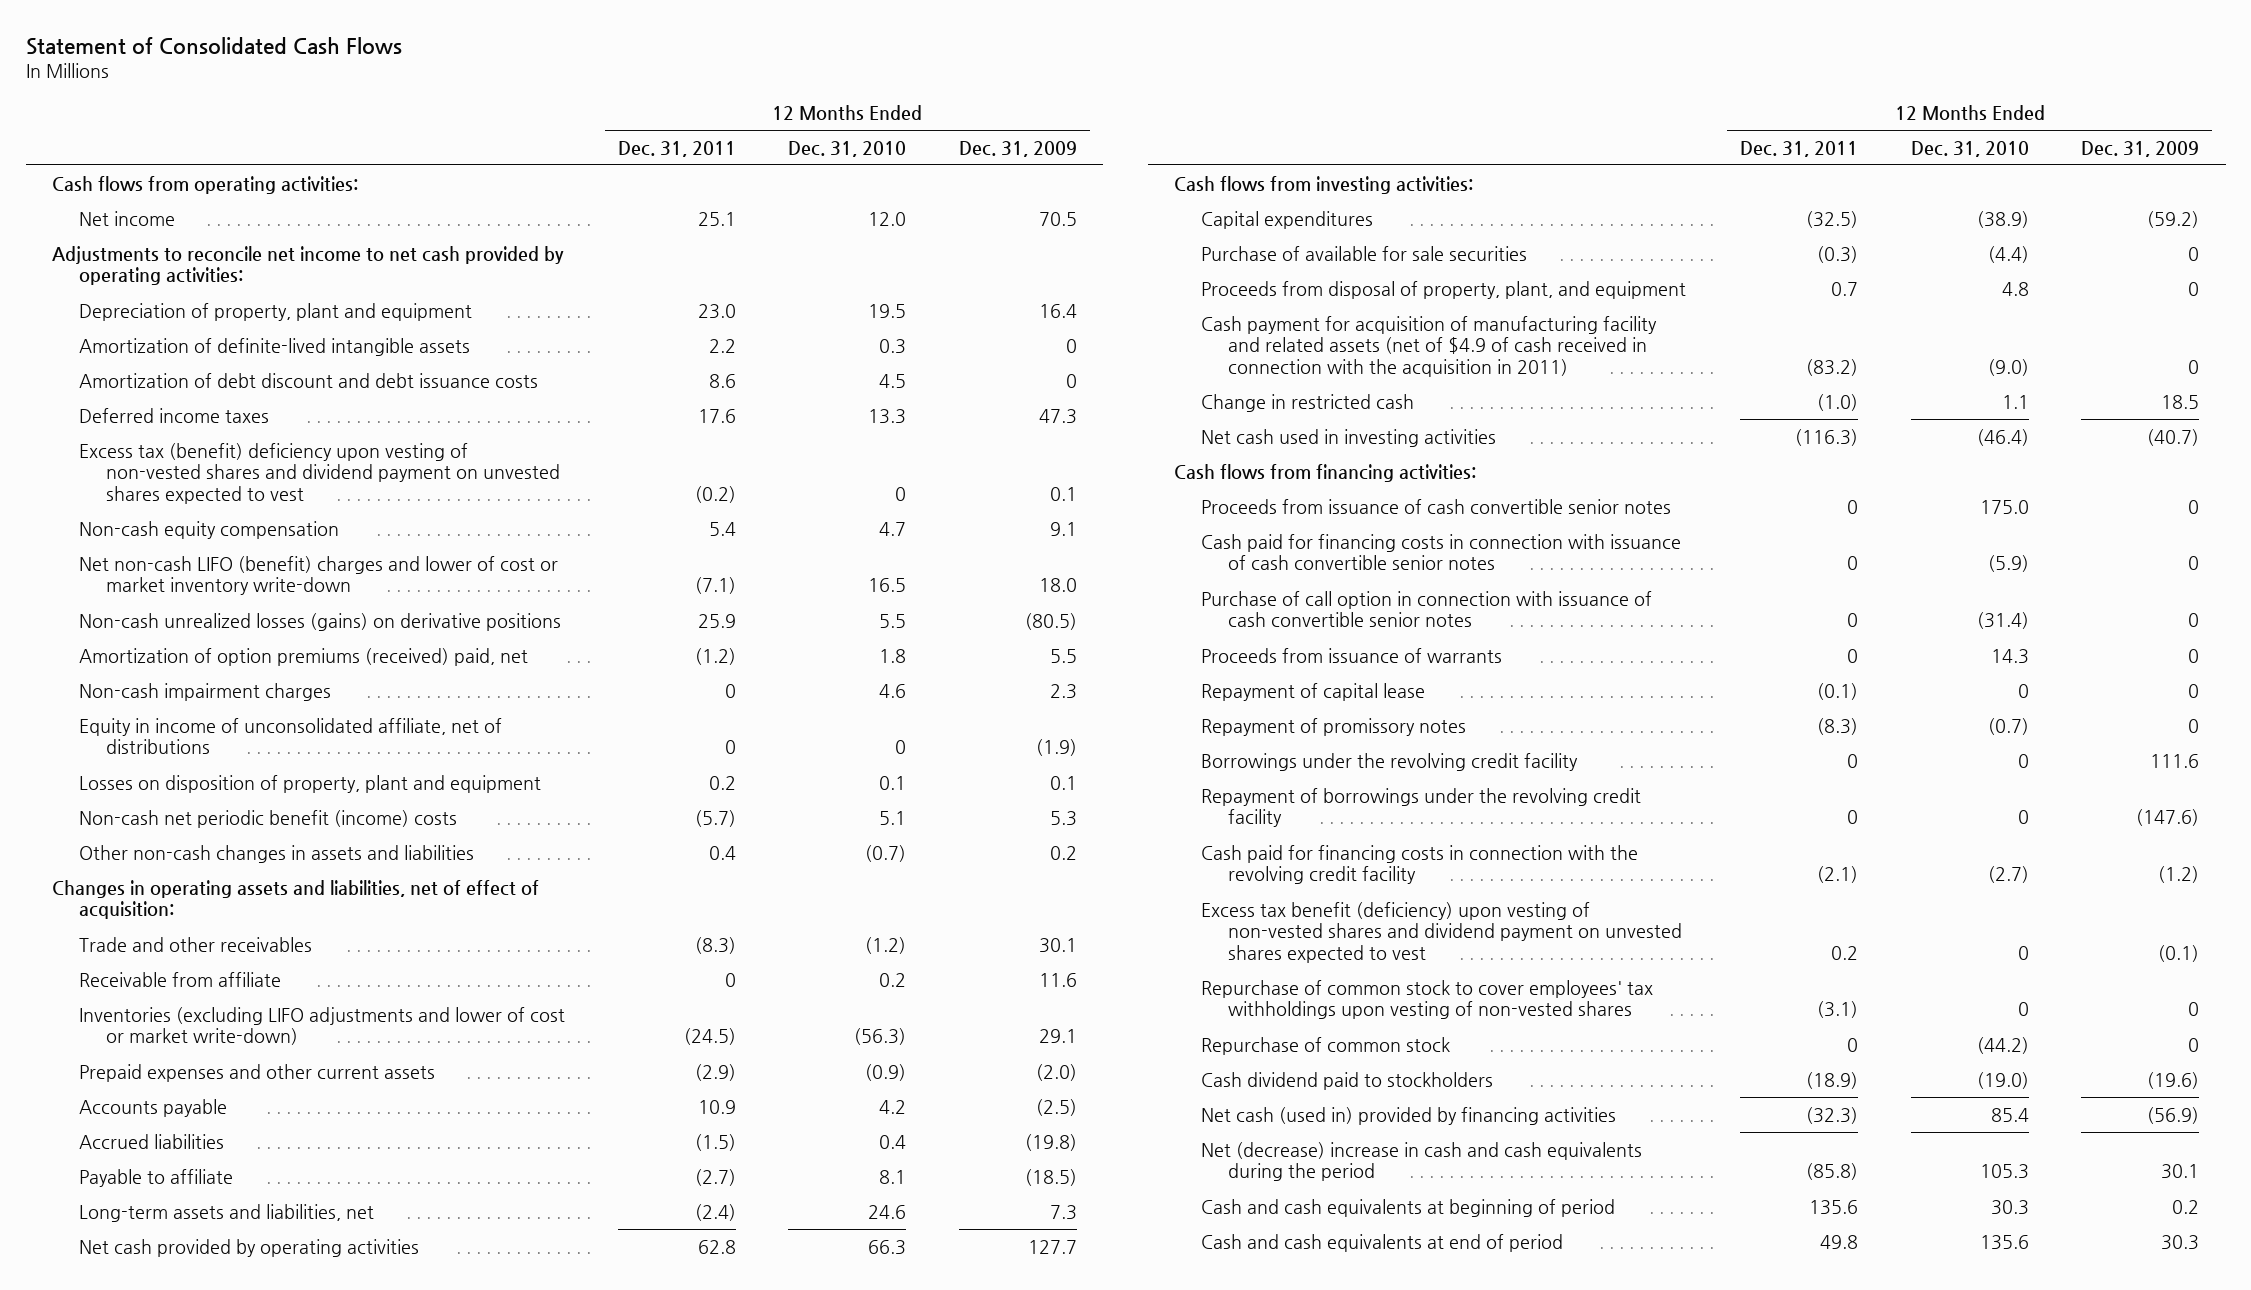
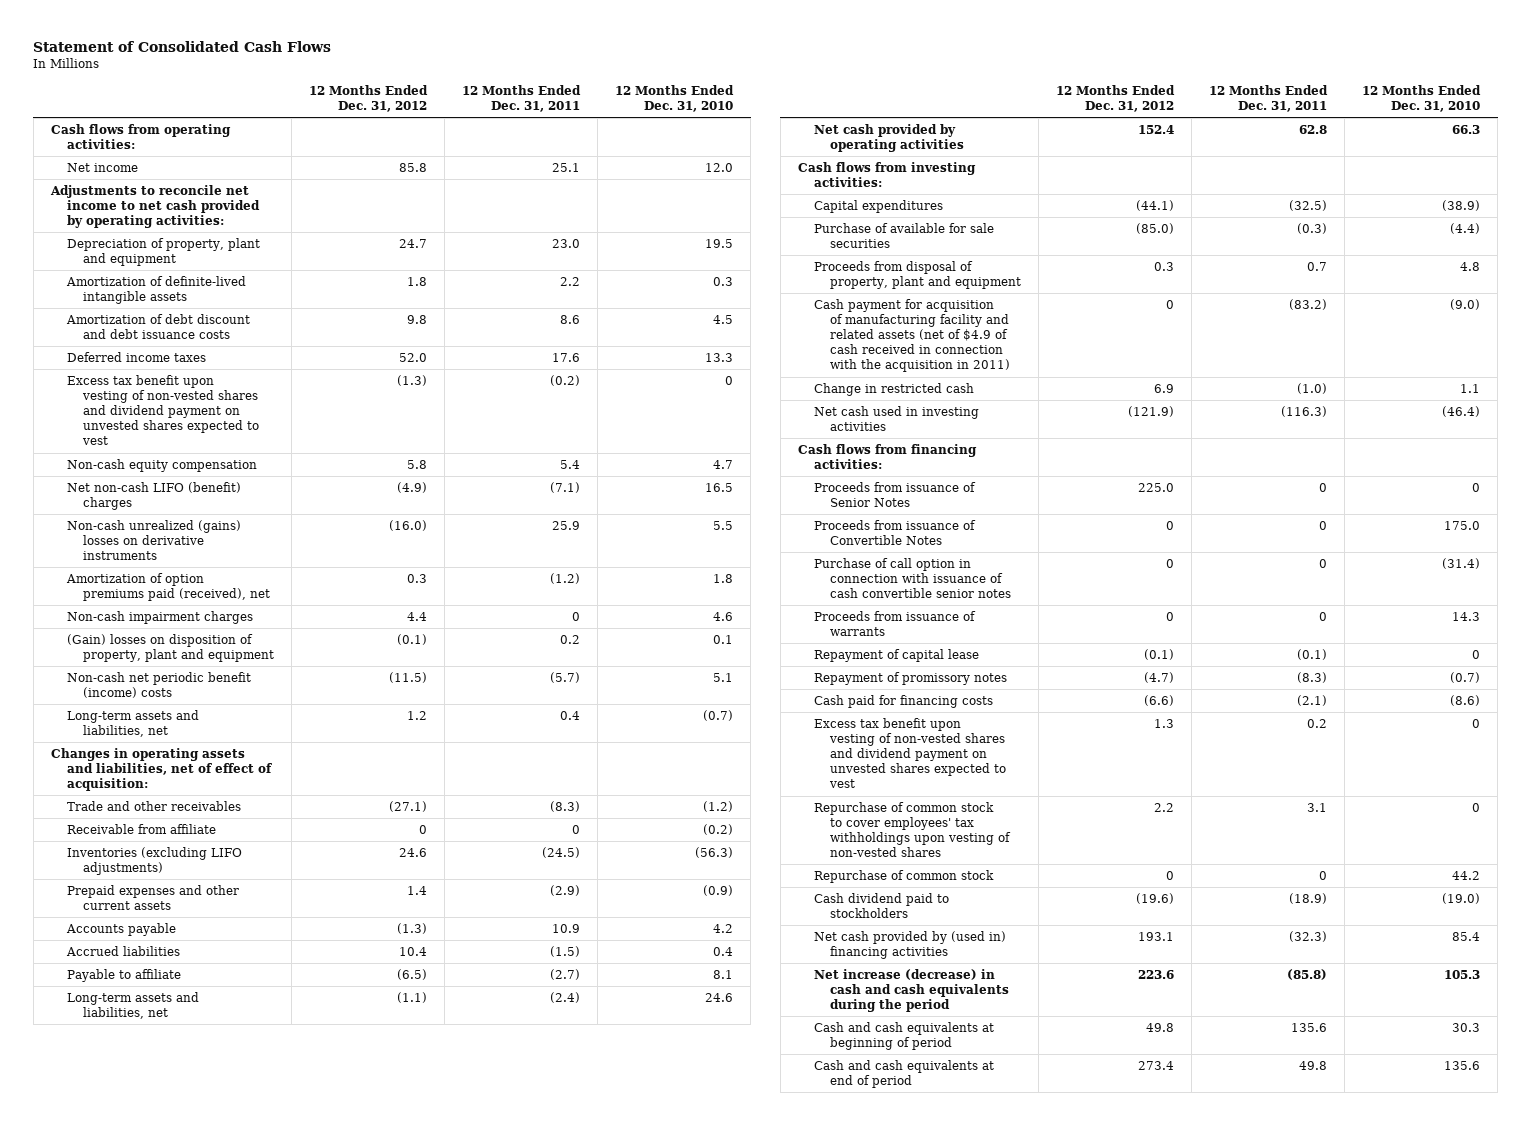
[958,140,1077,157] Dec. 31, 2009 -> none
none -> [308,85,428,113] 12 Months Ended Dec. 31, 2012
[79,442,561,505] Excess tax (benefit) deficiency upon vesting of non-vested shares and dividend payment on unvested shares expected to vest -> [66,374,259,446] Excess tax benefit upon vesting of non-vested shares and dividend payment on unvested shares expected to vest
[79,555,559,596] Net non-cash LIFO (benefit) charges and lower of cost or market inventory write-down -> [66,481,241,510] Net non-cash LIFO (benefit) charges
[79,612,562,631] Non-cash unrealized losses (gains) on derivative positions -> [66,519,241,561] Non-cash unrealized (gains) losses on derivative instruments
[79,647,529,666] Amortization of option premiums (received) paid, net -> [65,572,270,601] Amortization of option premiums paid (received), net
[79,717,503,755] Equity in income of unconsolidated affiliate, net of distributions -> none
[79,774,542,793] Losses on disposition of property, plant and equipment -> [66,633,274,662] (Gain) losses on disposition of property, plant and equipment
[79,844,475,863] Other non-cash changes in assets and liabilities -> [66,709,199,737] Long-term assets and liabilities, net
[879,972,907,987] 0.2 -> [703,823,734,835] (0.2)
[79,1006,566,1046] Inventories (excluding LIFO adjustments and lower of cost or market write-down) -> [66,846,242,875] Inventories (excluding LIFO adjustments)
[1201,280,1687,299] Proceeds from disposal of property, plant, and equipment -> [813,260,1021,289] Proceeds from disposal of property, plant and equipment
[1201,533,1682,571] Cash paid for financing costs in connection with issuance of cash convertible senior notes -> none
none -> [813,481,976,507] Proceeds from issuance of Senior Notes
[1201,498,1672,514] Proceeds from issuance of cash convertible senior notes -> [813,519,976,545] Proceeds from issuance of Convertible Notes
[1201,752,1579,771] Borrowings under the revolving credit facility -> none
[1201,787,1642,828] Repayment of borrowings under the revolving credit facility -> none
[1201,844,1639,885] Cash paid for financing costs in connection with the revolving credit facility -> [813,694,993,708] Cash paid for financing costs
[1987,866,2029,884] (2.7) -> [1450,694,1481,706] (8.6)
[1201,901,1683,964] Excess tax benefit (deficiency) upon vesting of non-vested shares and dividend payment on unvested shares expected to vest -> [813,717,1006,789] Excess tax benefit upon vesting of non-vested shares and dividend payment on unvested shares expected to vest
[1817,1001,1859,1019] (3.1) -> [1307,802,1328,812] 3.1
[1976,1036,2029,1054] (44.2) -> [1452,870,1481,880] 44.2
[1201,1106,1617,1125] Net cash (used in) provided by financing activities -> [813,930,1006,959] Net cash provided by (used in) financing activities
[1201,1141,1643,1182] Net (decrease) increase in cash and cash equivalents during the period -> [813,968,1009,1013] Net increase (decrease) in cash and cash equivalents during the period

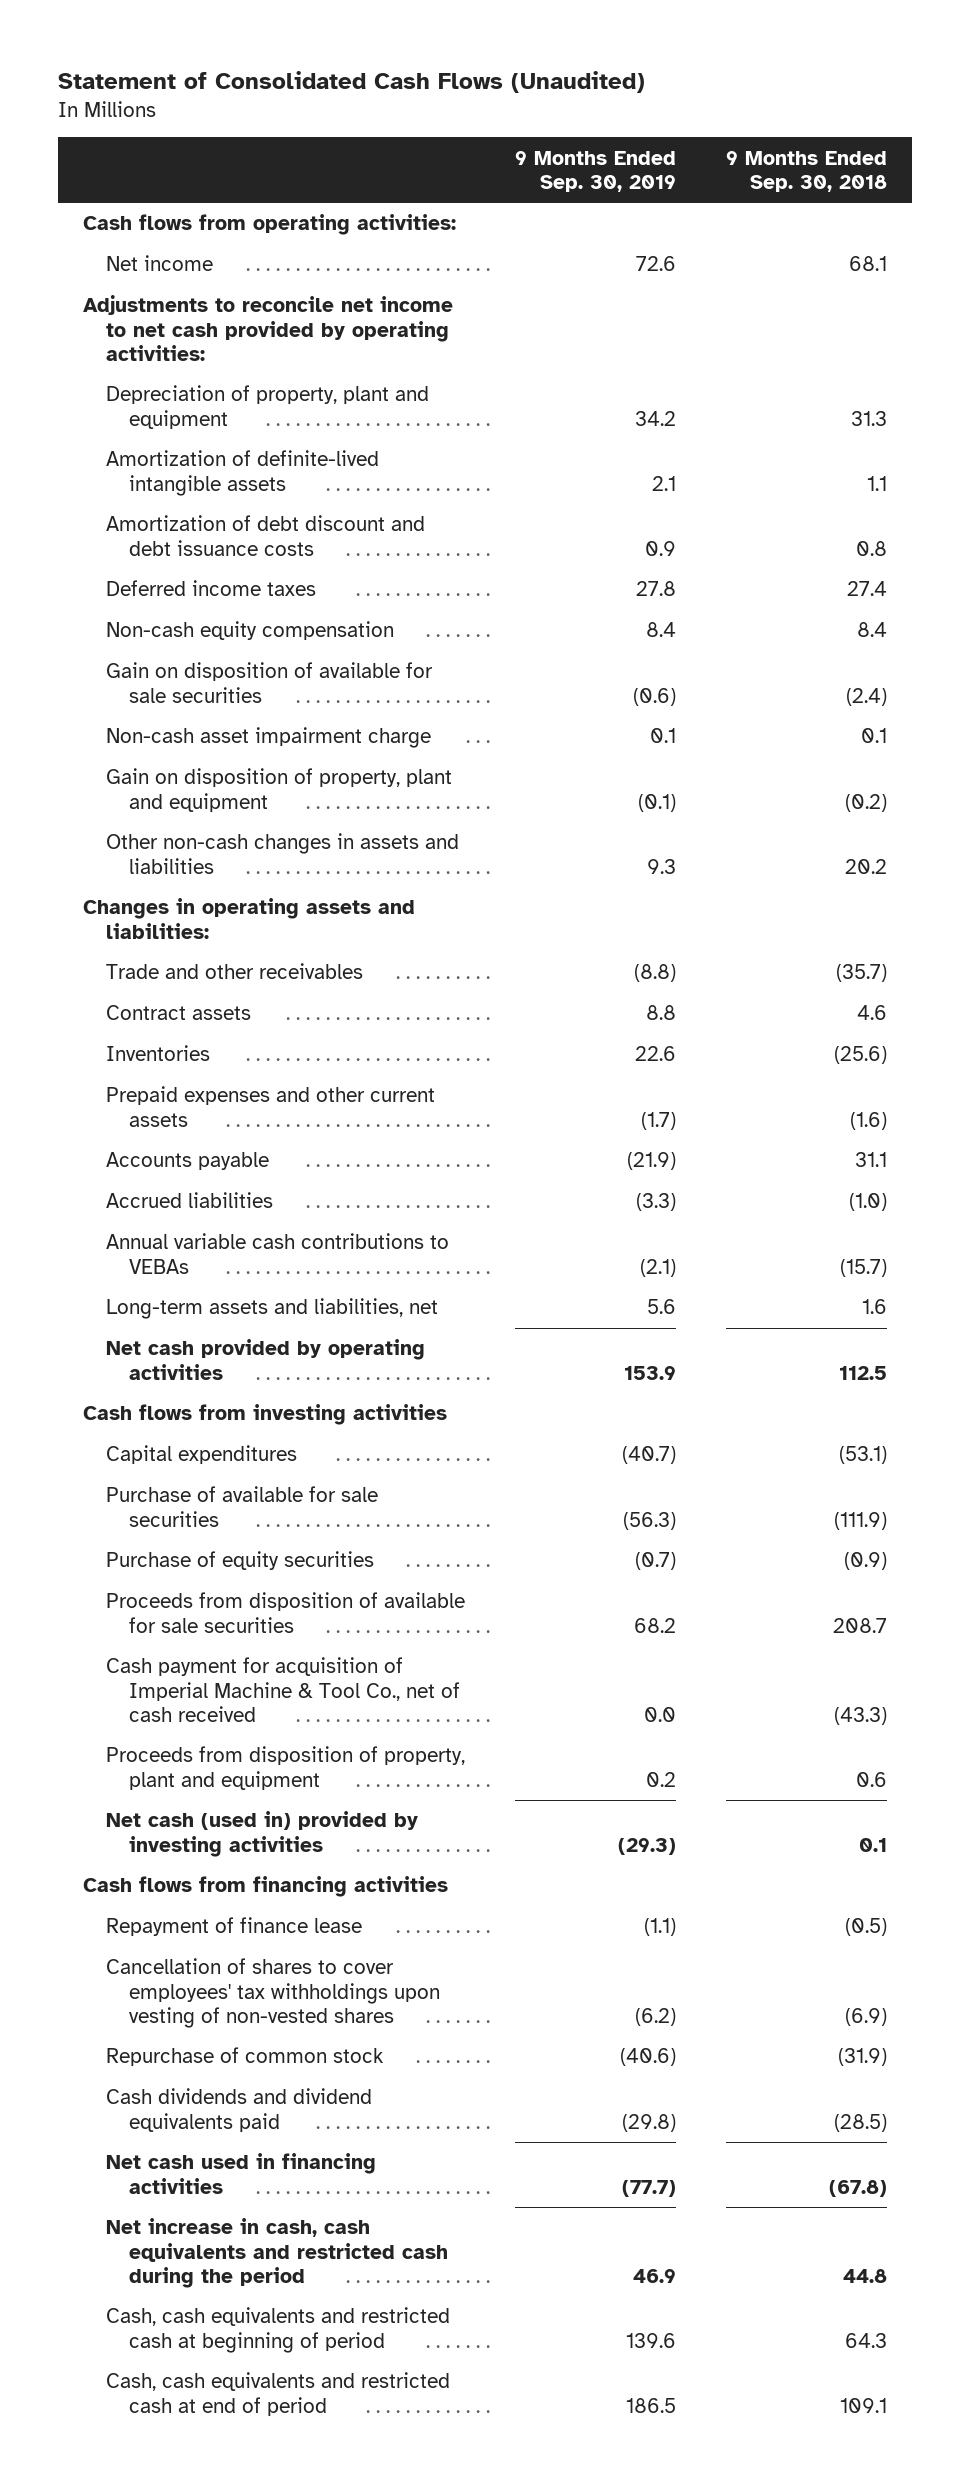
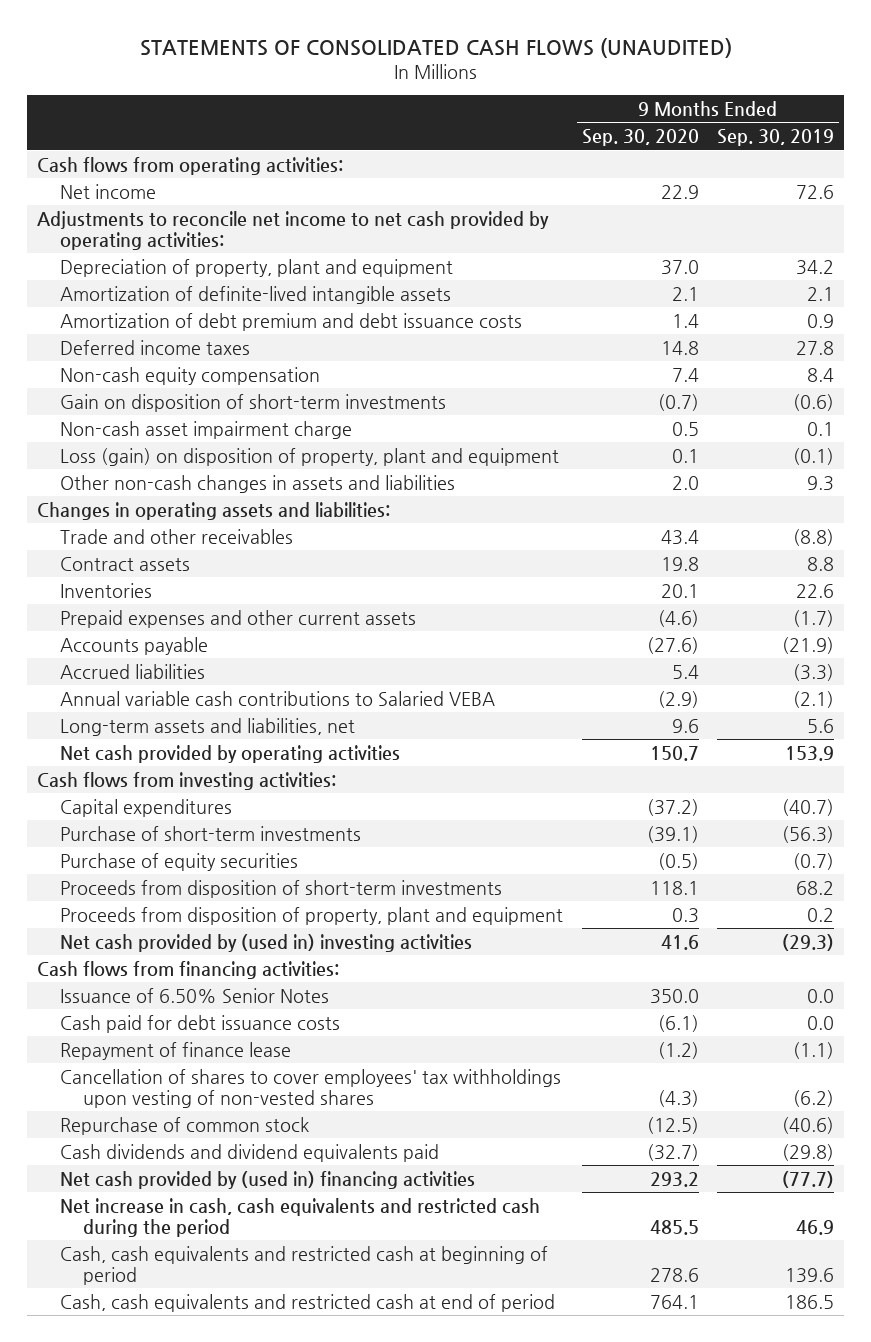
[57,71,645,94] Statement of Consolidated Cash Flows (Unaudited) -> [139,38,732,59] STATEMENTS OF CONSOLIDATED CASH FLOWS (UNAUDITED)
[725,150,887,192] 9 Months Ended Sep. 30, 2018 -> none
none -> [581,129,699,147] Sep. 30, 2020
[105,515,425,556] Amortization of debt discount and debt issuance costs -> [60,312,523,331] Amortization of debt premium and debt issuance costs
[105,662,433,703] Gain on disposition of available for sale securities -> [60,393,447,412] Gain on disposition of short-term investments
[105,768,452,812] Gain on disposition of property, plant and equipment -> [60,447,560,466] Loss (gain) on disposition of property, plant and equipment
[105,1233,449,1274] Annual variable cash contributions to VEBAs -> [60,690,496,706] Annual variable cash contributions to Salaried VEBA
[82,1404,447,1426] Cash flows from investing activities -> [36,771,336,790] Cash flows from investing activities:
[105,1486,378,1527] Purchase of available for sale securities -> [60,825,362,841] Purchase of short-term investments
[105,1657,460,1723] Cash payment for acquisition of Imperial Machine & Tool Co., net of cash received -> none
[105,1592,465,1633] Proceeds from disposition of available for sale securities -> [60,879,503,898] Proceeds from disposition of short-term investments
[105,1811,418,1857] Net cash (used in) provided by investing activities -> [60,933,473,952] Net cash provided by (used in) investing activities
[82,1876,448,1898] Cash flows from financing activities -> [36,960,339,979] Cash flows from financing activities:
none -> [60,987,330,1003] Issuance of 6.50% Senior Notes
none -> [60,1014,341,1033] Cash paid for debt issuance costs
[105,2153,376,2194] Net cash used in financing activities -> [60,1170,476,1189] Net cash provided by (used in) financing activities

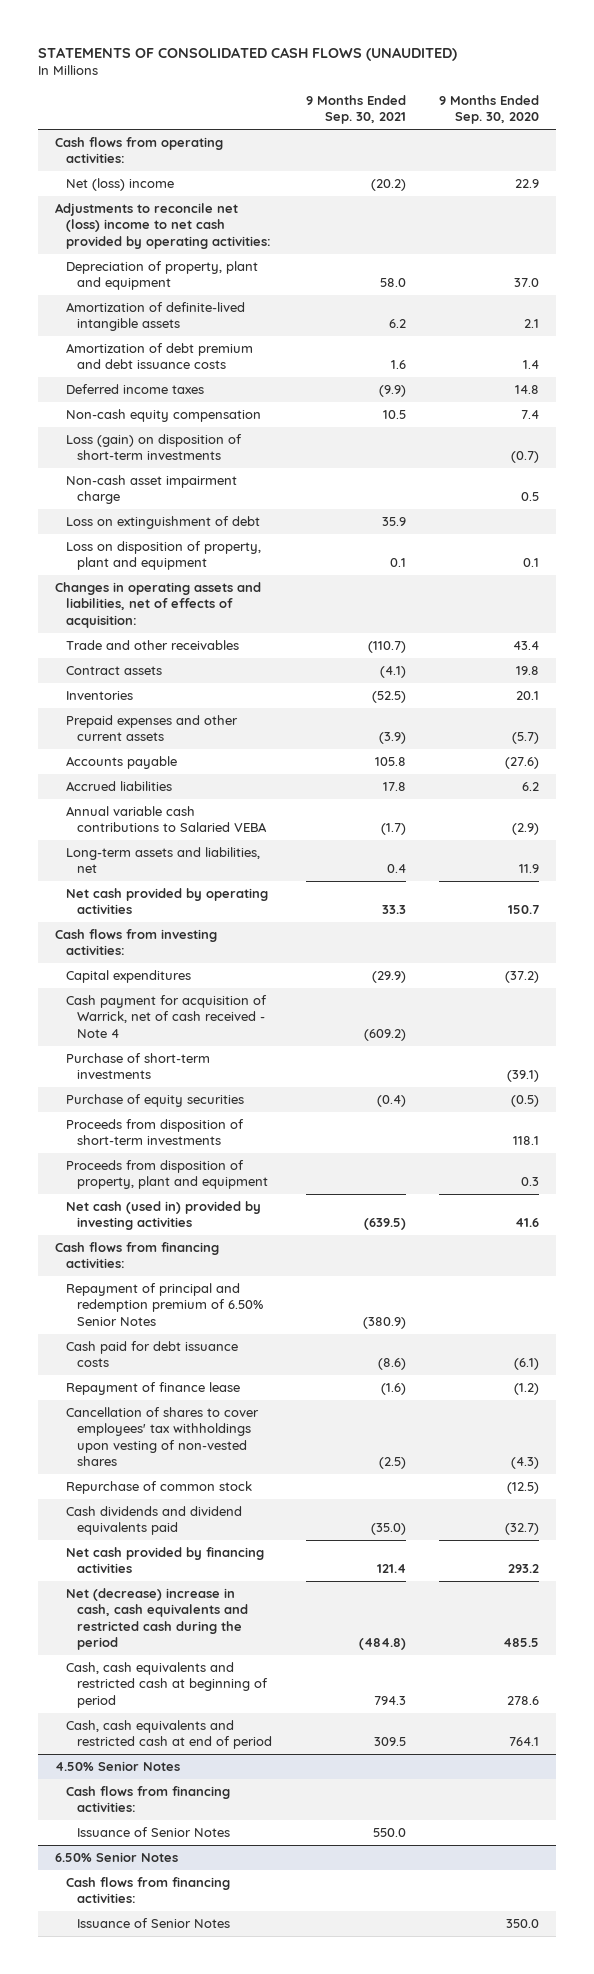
[717,129,835,147] Sep. 30, 2019 -> none
none -> [305,95,406,125] 9 Months Ended Sep. 30, 2021
[60,183,157,199] Net income -> [65,177,174,191] Net (loss) income
[36,210,549,250] Adjustments to reconcile net income to net cash provided by operating activities: -> [54,202,271,249] Adjustments to reconcile net (loss) income to net cash provided by operating activities:
[60,393,447,412] Gain on disposition of short-term investments -> [65,433,242,461] Loss (gain) on disposition of short-term investments
[60,474,456,493] Other non-cash changes in assets and liabilities -> none
none -> [65,515,260,529] Loss on extinguishment of debt
[60,447,560,466] Loss (gain) on disposition of property, plant and equipment -> [65,540,261,571] Loss on disposition of property, plant and equipment
[36,501,390,520] Changes in operating assets and liabilities: -> [54,581,261,628] Changes in operating assets and liabilities, net of effects of acquisition:
[657,609,699,627] (4.6) -> [512,732,540,745] (5.7)
[671,664,699,679] 5.4 -> [522,781,540,791] 6.2
[671,718,699,733] 9.6 -> [519,864,540,874] 11.9
none -> [65,994,267,1038] Cash payment for acquisition of Warrick, net of cash received - Note 4
[60,933,473,952] Net cash provided by (used in) investing activities -> [65,1200,261,1231] Net cash (used in) provided by investing activities
[60,987,330,1003] Issuance of 6.50% Senior Notes -> none
none -> [65,1282,263,1326] Repayment of principal and redemption premium of 6.50% Senior Notes
[60,1170,476,1189] Net cash provided by (used in) financing activities -> [65,1546,264,1574] Net cash provided by financing activities
[60,1197,541,1237] Net increase in cash, cash equivalents and restricted cash during the period -> [65,1587,248,1650] Net (decrease) increase in cash, cash equivalents and restricted cash during the period
none -> [54,1760,180,1771] 4.50% Senior Notes
none -> [65,1785,230,1813] Cash flows from financing activities:
none -> [76,1826,230,1837] Issuance of Senior Notes
none -> [54,1851,178,1862] 6.50% Senior Notes
none -> [65,1876,230,1904] Cash flows from financing activities:
none -> [76,1917,230,1928] Issuance of Senior Notes

